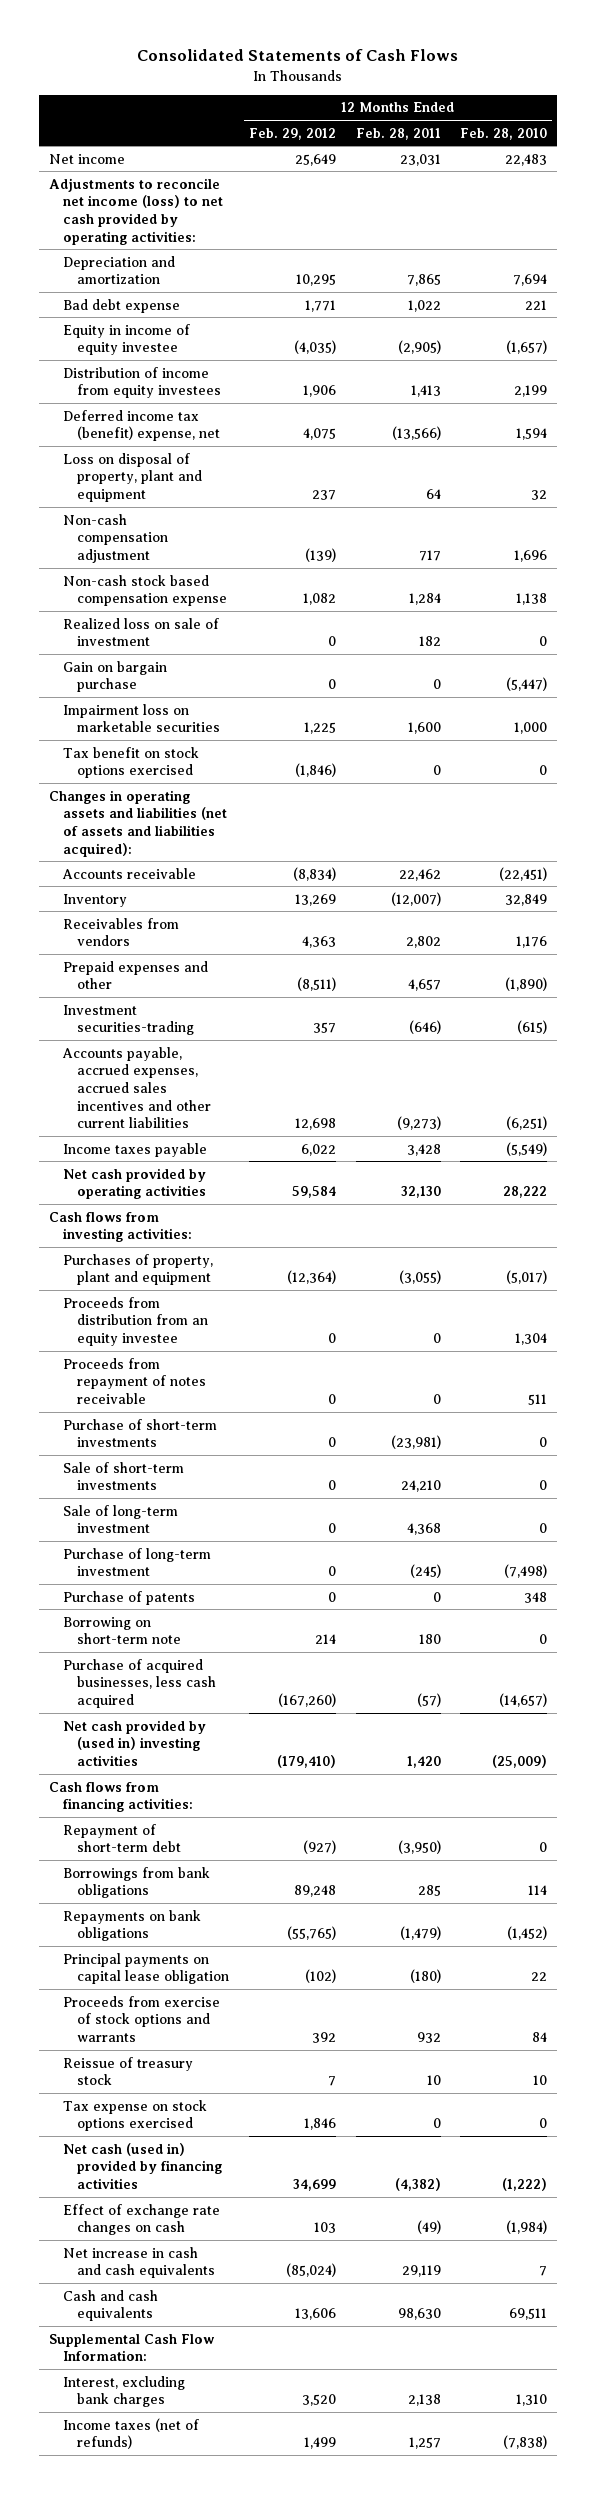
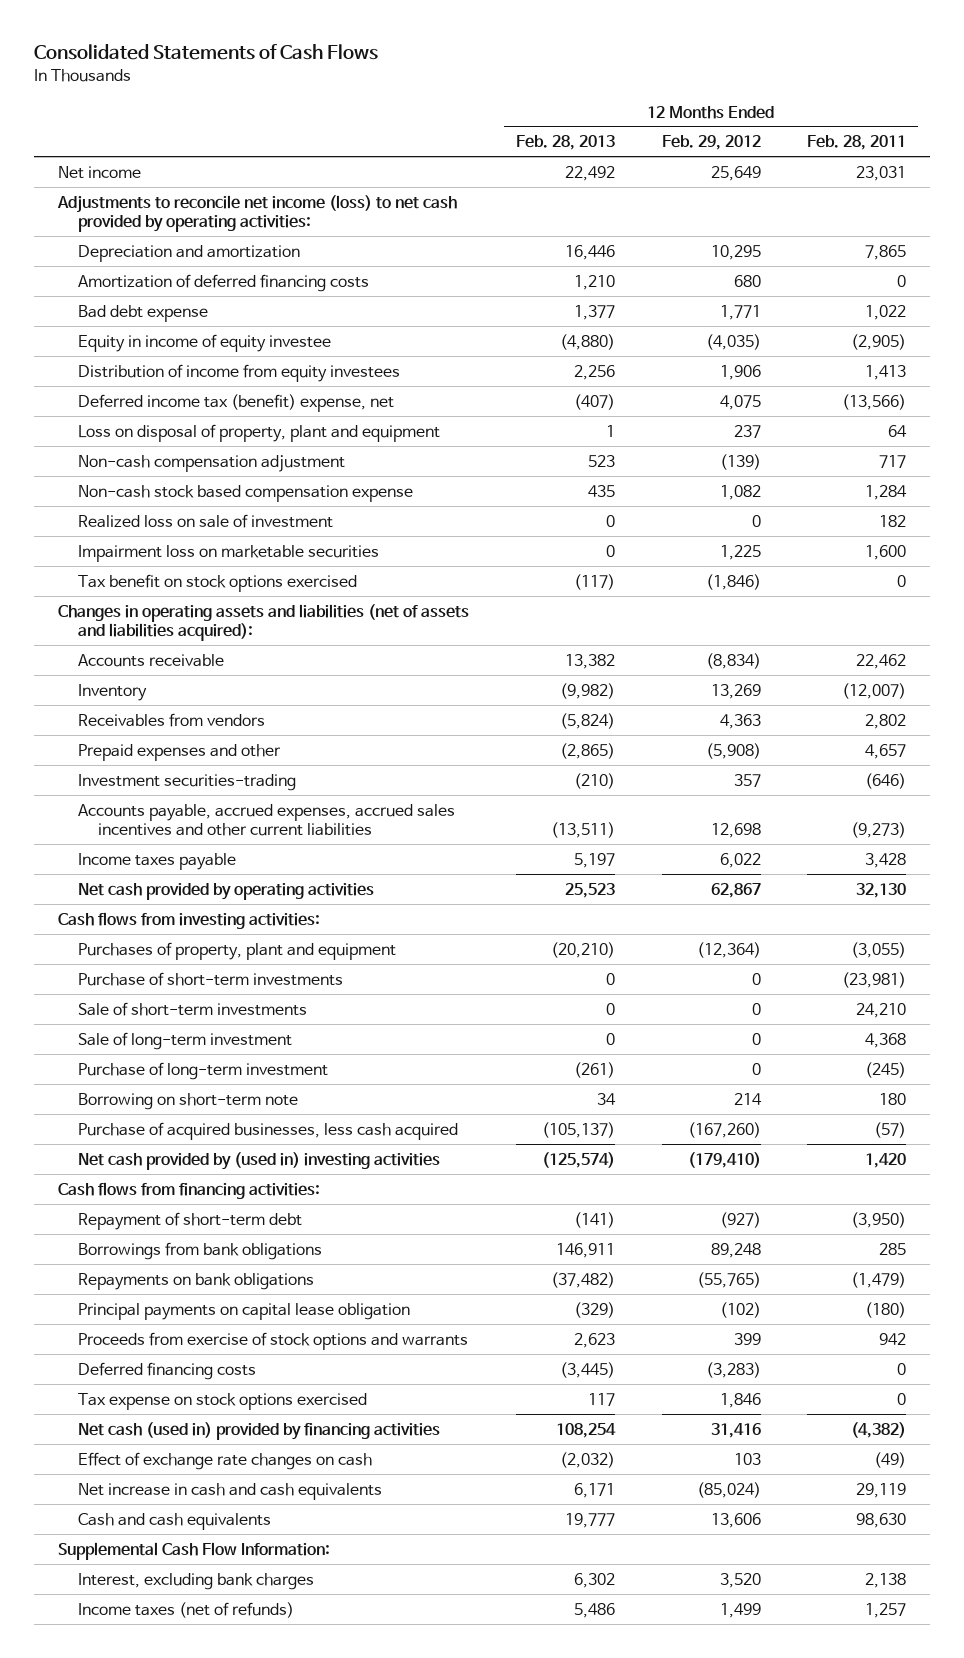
[460,127,548,140] Feb. 28, 2010 -> none
none -> [515,135,615,151] Feb. 28, 2013
none -> [78,273,370,292] Amortization of deferred financing costs
[63,660,168,693] Gain on bargain purchase -> none
[296,977,336,992] (8,511) -> [705,742,761,759] (5,908)
[291,1186,336,1199] 59,584 -> [710,882,761,898] 62,867
[63,1296,208,1346] Proceeds from distribution from an equity investee -> none
[63,1357,206,1404] Proceeds from repayment of notes receivable -> none
[63,1590,196,1605] Purchase of patents -> none
[63,2056,194,2086] Reissue of treasury stock -> none
[311,2031,336,2043] 392 -> [733,1332,761,1345] 399
[416,2031,441,2043] 932 -> [879,1332,907,1345] 942
none -> [78,1361,257,1380] Deferred financing costs
[292,2178,336,2191] 34,699 -> [710,1422,761,1438] 31,416

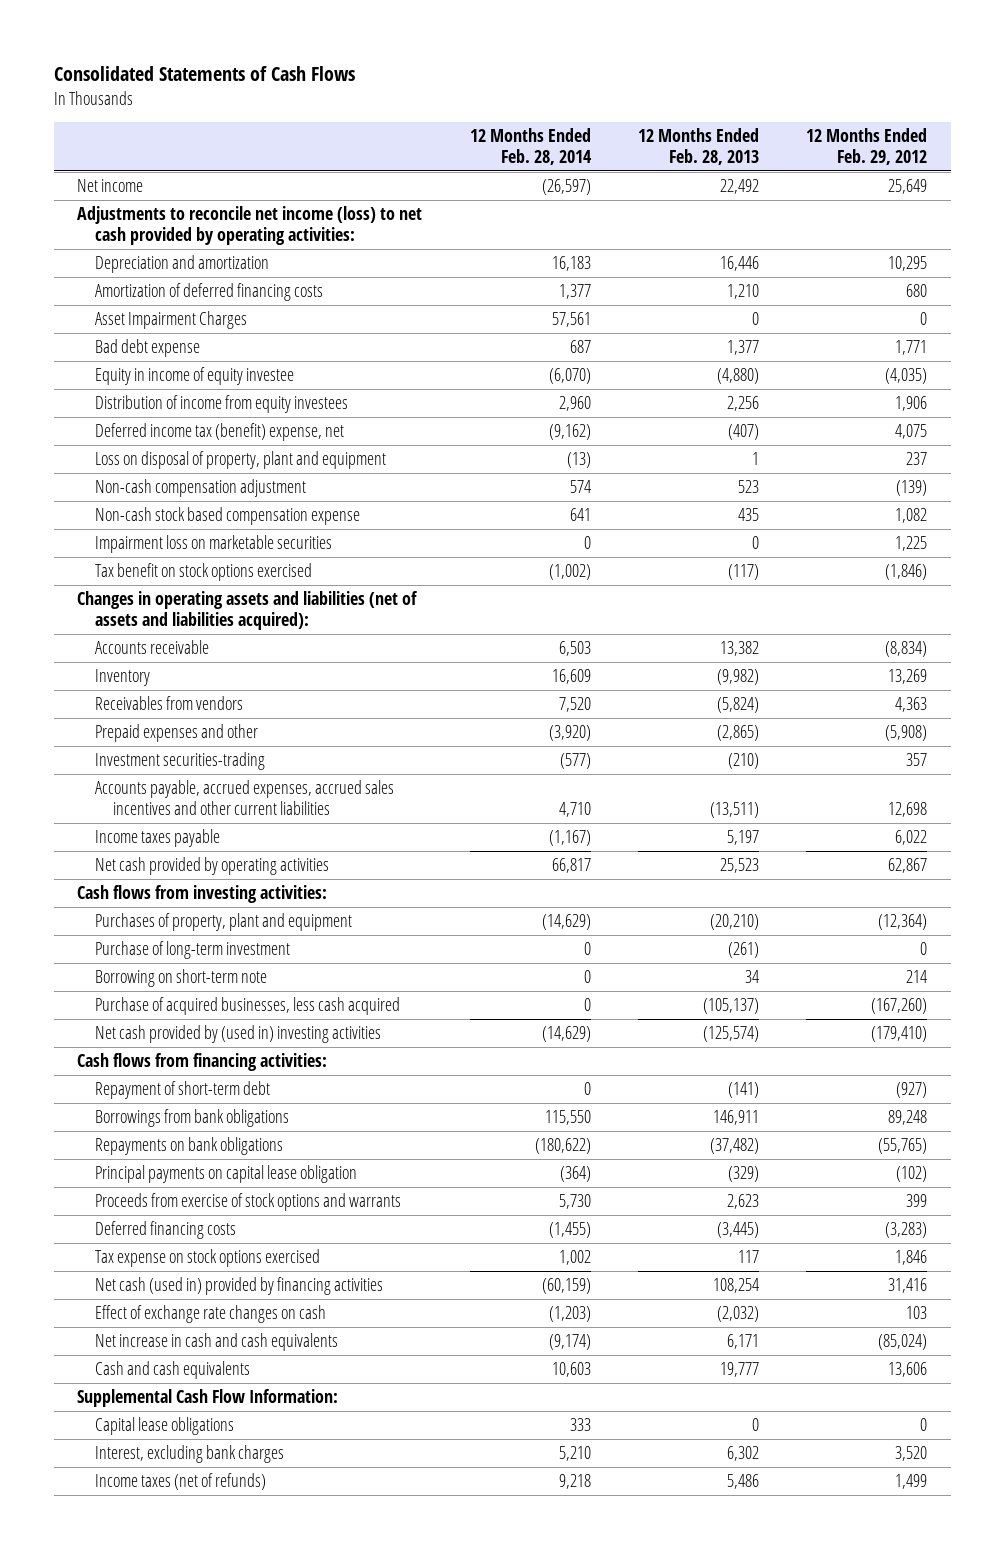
[807,135,907,151] Feb. 28, 2011 -> none
none -> [469,128,592,165] 12 Months Ended Feb. 28, 2014
none -> [94,311,247,330] Asset Impairment Charges
[78,513,334,528] Realized loss on sale of investment -> none
[78,971,344,986] Purchase of short-term investments -> none
[78,1001,308,1016] Sale of short-term investments -> none
[78,1031,293,1050] Sale of long-term investment -> none
none -> [94,1417,234,1436] Capital lease obligations

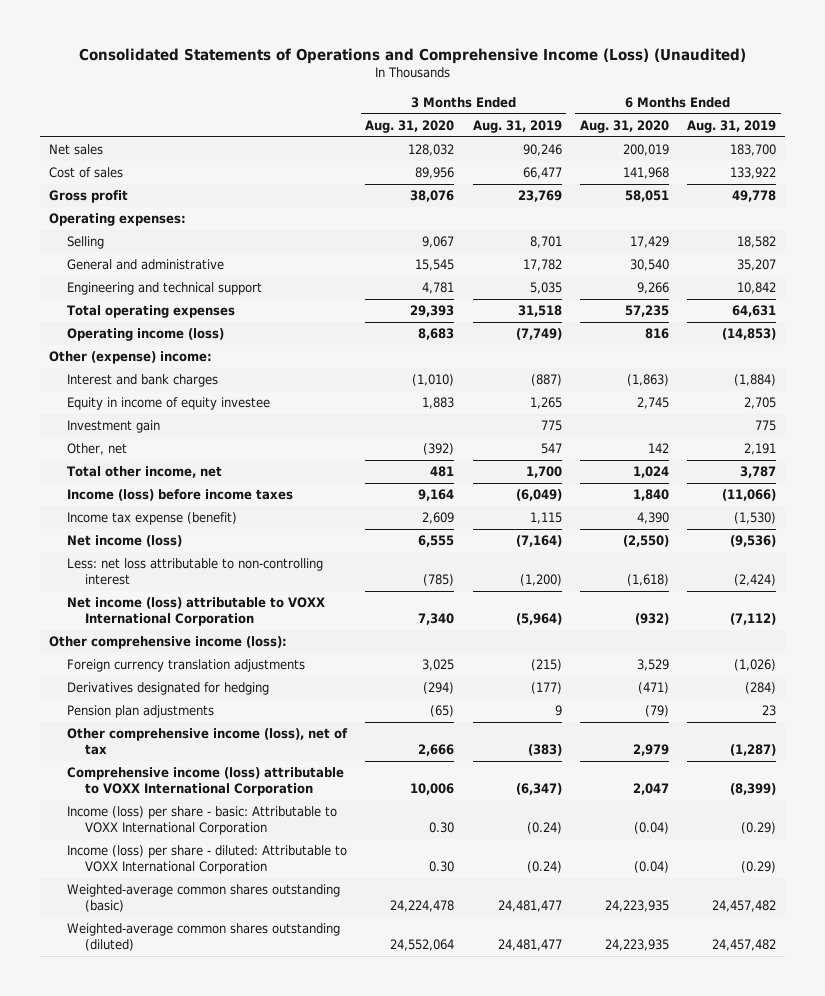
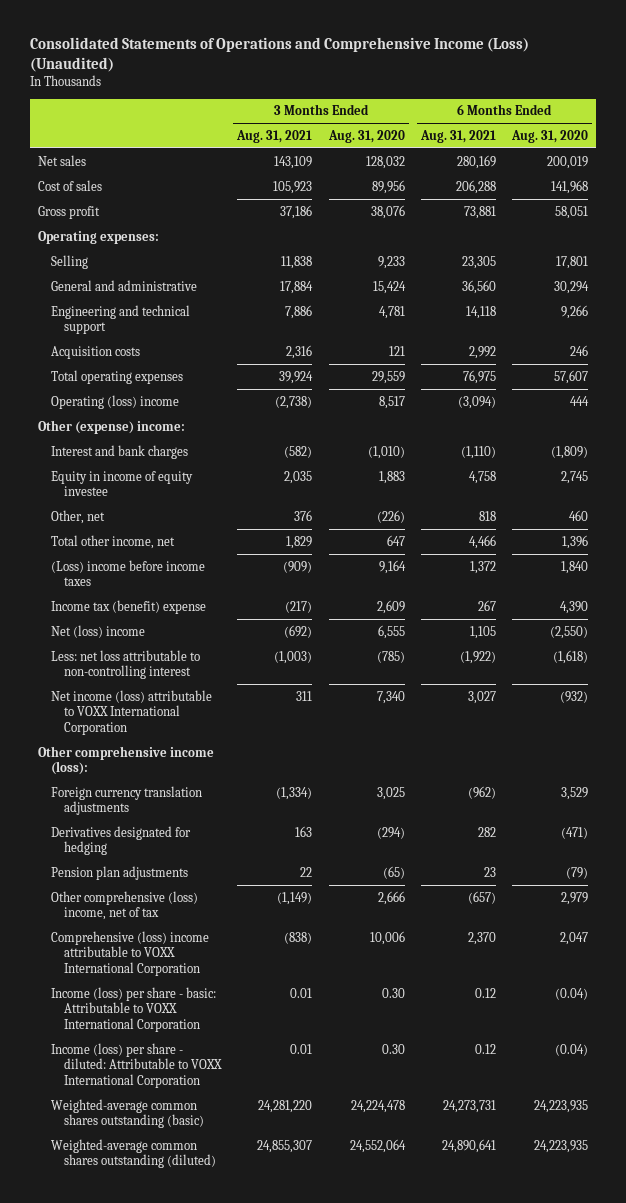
[472,119,562,133] Aug. 31, 2019 -> none
[687,119,777,133] Aug. 31, 2019 -> none
none -> [236,129,313,143] Aug. 31, 2021
none -> [419,129,496,143] Aug. 31, 2021
[422,236,455,249] 9,067 -> [377,255,405,269] 9,233
[629,236,669,249] 17,429 -> [556,255,589,269] 17,801
[415,259,455,272] 15,545 -> [372,280,406,294] 15,424
[629,259,669,272] 30,540 -> [554,280,590,294] 30,294
none -> [51,345,141,359] Acquisition costs
[410,305,455,318] 29,393 -> [371,370,405,384] 29,559
[624,305,669,318] 57,235 -> [554,369,589,384] 57,607
[67,328,225,342] Operating income (loss) -> [51,394,180,409] Operating (loss) income
[418,328,455,341] 8,683 -> [378,395,405,409] 8,517
[644,328,669,340] 816 -> [570,395,590,406] 444
[626,374,669,387] (1,863) -> [551,445,589,459] (1,809)
[67,420,161,434] Investment gain -> none
[423,443,455,456] (392) -> [376,509,405,523] (226)
[647,443,669,454] 142 -> [569,509,589,521] 460
[430,466,455,478] 481 -> [386,534,405,546] 647
[632,466,669,479] 1,024 -> [562,534,589,549] 1,396
[67,489,294,502] Income (loss) before income taxes -> [51,559,206,587] (Loss) income before income taxes
[67,512,238,526] Income tax expense (benefit) -> [51,599,207,614] Income tax (benefit) expense
[67,535,183,548] Net income (loss) -> [51,624,146,638] Net (loss) income
[67,728,349,756] Other comprehensive income (loss), net of tax -> [51,890,199,921] Other comprehensive (loss) income, net of tax
[67,767,345,797] Comprehensive income (loss) attributable to VOXX International Corporation -> [51,930,210,976] Comprehensive (loss) income attributable to VOXX International Corporation

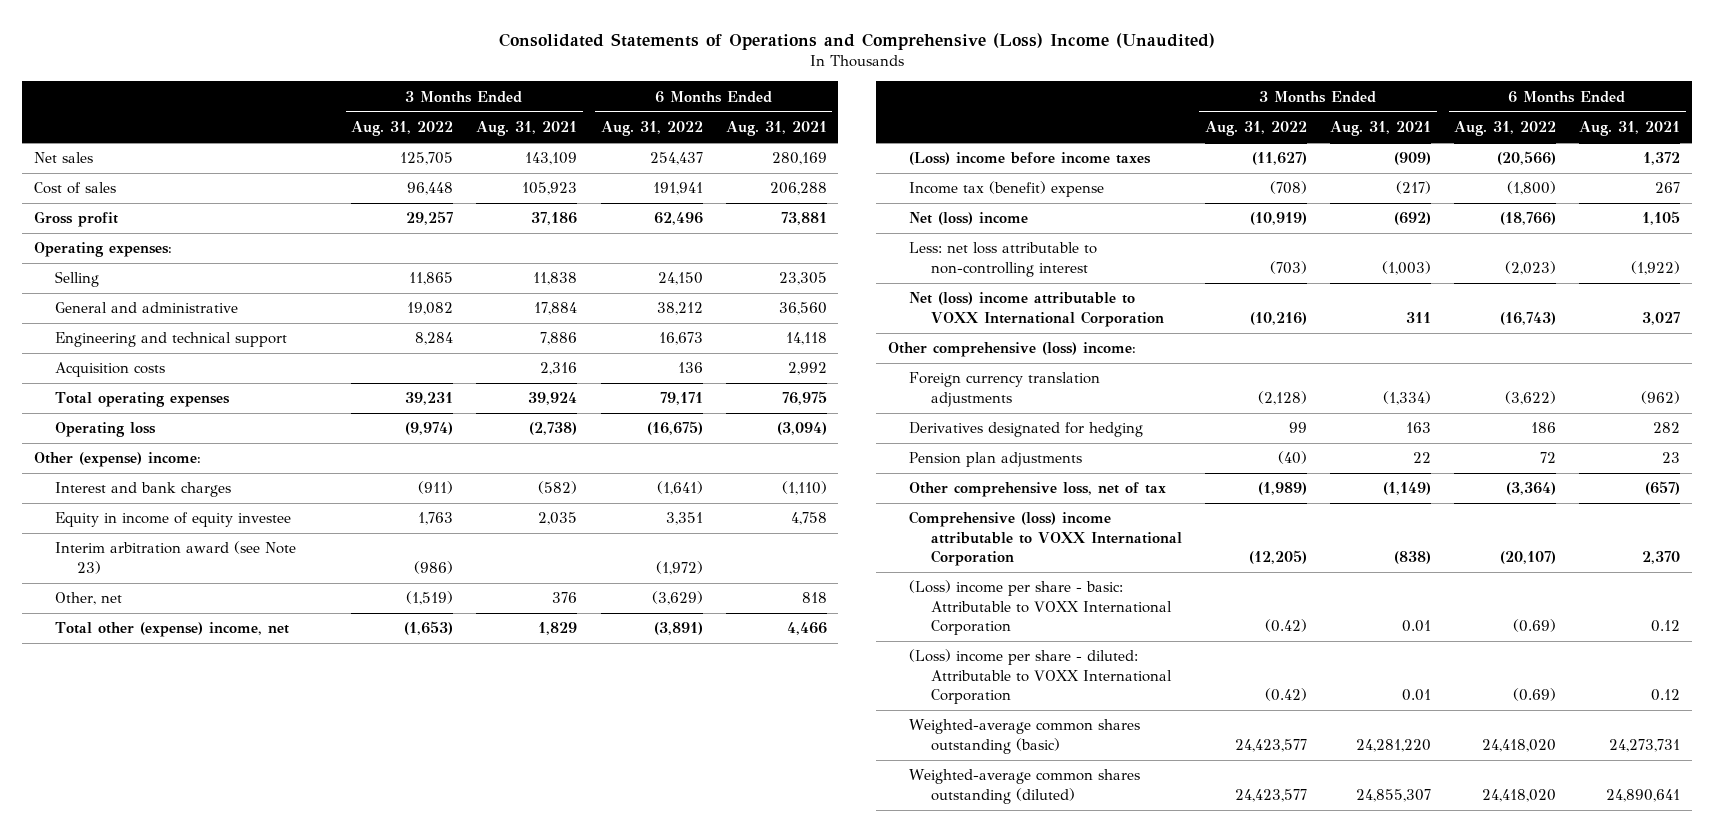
[29,37,529,72] Consolidated Statements of Operations and Comprehensive Income (Loss) (Unaudited) -> [499,32,1216,50] Consolidated Statements of Operations and Comprehensive (Loss) Income (Unaudited)
[327,129,405,143] Aug. 31, 2020 -> none
[511,129,589,143] Aug. 31, 2020 -> none
none -> [351,121,454,137] Aug. 31, 2022
none -> [600,121,703,137] Aug. 31, 2022
[51,394,180,409] Operating (loss) income -> [55,422,157,438] Operating loss
none -> [55,541,297,574] Interim arbitration award (see Note 23)
[51,534,176,549] Total other income, net -> [55,622,290,638] Total other (expense) income, net
[51,689,213,735] Net income (loss) attributable to VOXX International Corporation -> [909,292,1165,327] Net (loss) income attributable to VOXX International Corporation
[37,745,214,776] Other comprehensive income (loss): -> [887,342,1136,358] Other comprehensive (loss) income:
[51,890,199,921] Other comprehensive (loss) income, net of tax -> [909,482,1167,498] Other comprehensive loss, net of tax
[51,986,217,1032] Income (loss) per share - basic: Attributable to VOXX International Corporation -> [909,580,1173,636] (Loss) income per share - basic: Attributable to VOXX International Corporation
[51,1042,223,1088] Income (loss) per share - diluted: Attributable to VOXX International Corporation -> [909,649,1173,705] (Loss) income per share - diluted: Attributable to VOXX International Corporation

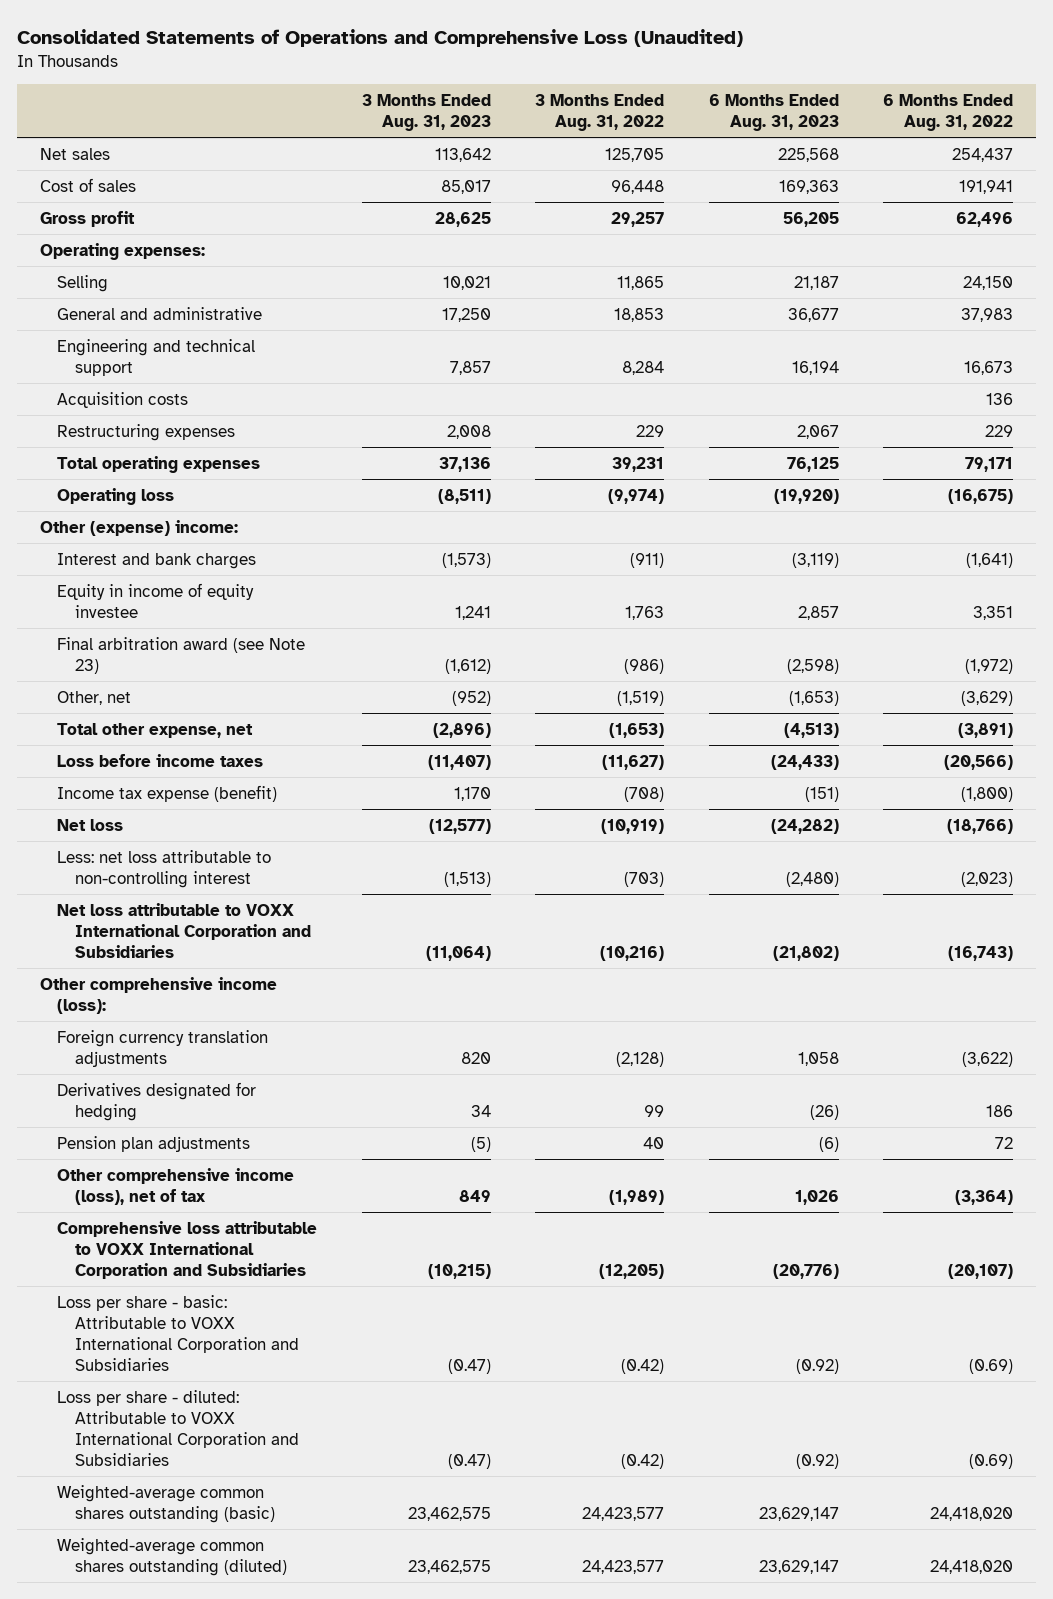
[499,32,1216,50] Consolidated Statements of Operations and Comprehensive (Loss) Income (Unaudited) -> [17,28,744,47] Consolidated Statements of Operations and Comprehensive Loss (Unaudited)
[476,121,578,137] Aug. 31, 2021 -> none
[725,121,827,137] Aug. 31, 2021 -> none
none -> [361,93,491,131] 3 Months Ended Aug. 31, 2023
none -> [708,93,839,131] 6 Months Ended Aug. 31, 2023
[407,302,454,316] 19,082 -> [614,307,665,322] 18,853
[656,302,703,316] 38,212 -> [961,307,1014,322] 37,983
none -> [57,423,236,441] Restructuring expenses
[55,541,297,574] Interim arbitration award (see Note 23) -> [57,636,306,674] Final arbitration award (see Note 23)
[55,622,290,638] Total other (expense) income, net -> [57,722,254,738] Total other expense, net
[909,152,1152,166] (Loss) income before income taxes -> [57,753,264,767] Loss before income taxes
[909,181,1105,198] Income tax (benefit) expense -> [57,784,278,802] Income tax expense (benefit)
[909,212,1029,226] Net (loss) income -> [57,818,124,831] Net loss
[909,292,1165,327] Net (loss) income attributable to VOXX International Corporation -> [57,902,311,958] Net loss attributable to VOXX International Corporation and Subsidiaries
[887,342,1136,358] Other comprehensive (loss) income: -> [39,976,277,1014] Other comprehensive income (loss):
[1278,451,1308,465] (40) -> [643,1136,665,1149] 40
[909,482,1167,498] Other comprehensive loss, net of tax -> [57,1167,295,1205] Other comprehensive income (loss), net of tax
[909,511,1183,567] Comprehensive (loss) income attributable to VOXX International Corporation -> [57,1220,318,1279] Comprehensive loss attributable to VOXX International Corporation and Subsidiaries
[909,580,1173,636] (Loss) income per share - basic: Attributable to VOXX International Corporation -> [57,1294,299,1371] Loss per share - basic: Attributable to VOXX International Corporation and Subsidiaries
[909,649,1173,705] (Loss) income per share - diluted: Attributable to VOXX International Corporation -> [57,1389,299,1466] Loss per share - diluted: Attributable to VOXX International Corporation and Subsidiaries

